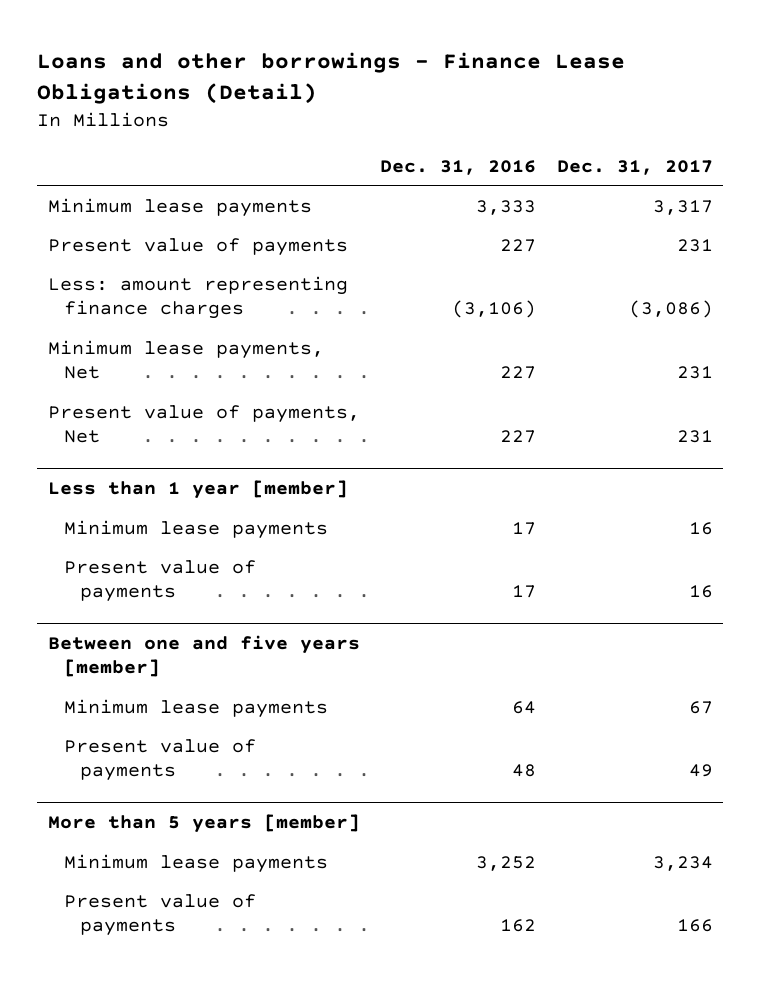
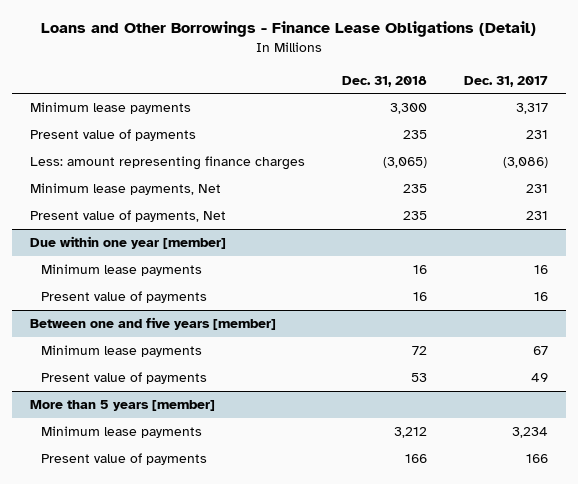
[37,52,626,105] Loans and other borrowings - Finance Lease Obligations (Detail) -> [40,21,536,38] Loans and Other Borrowings - Finance Lease Obligations (Detail)
[380,159,537,175] Dec. 31, 2016 -> none
none -> [341,75,427,87] Dec. 31, 2018
[47,479,348,499] Less than 1 year [member] -> [30,236,227,250] Due within one year [member]

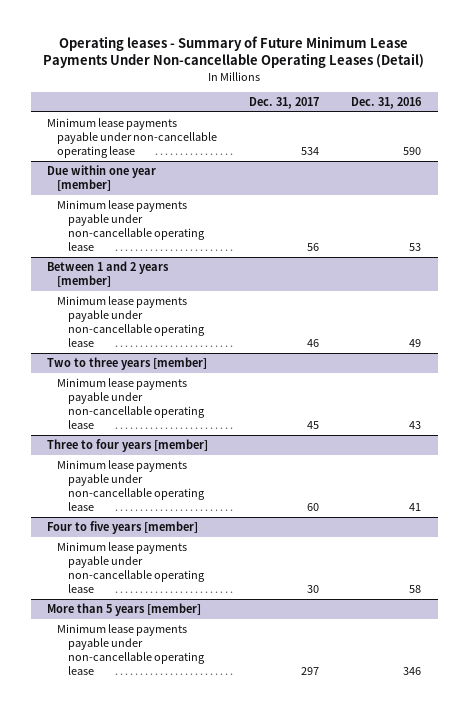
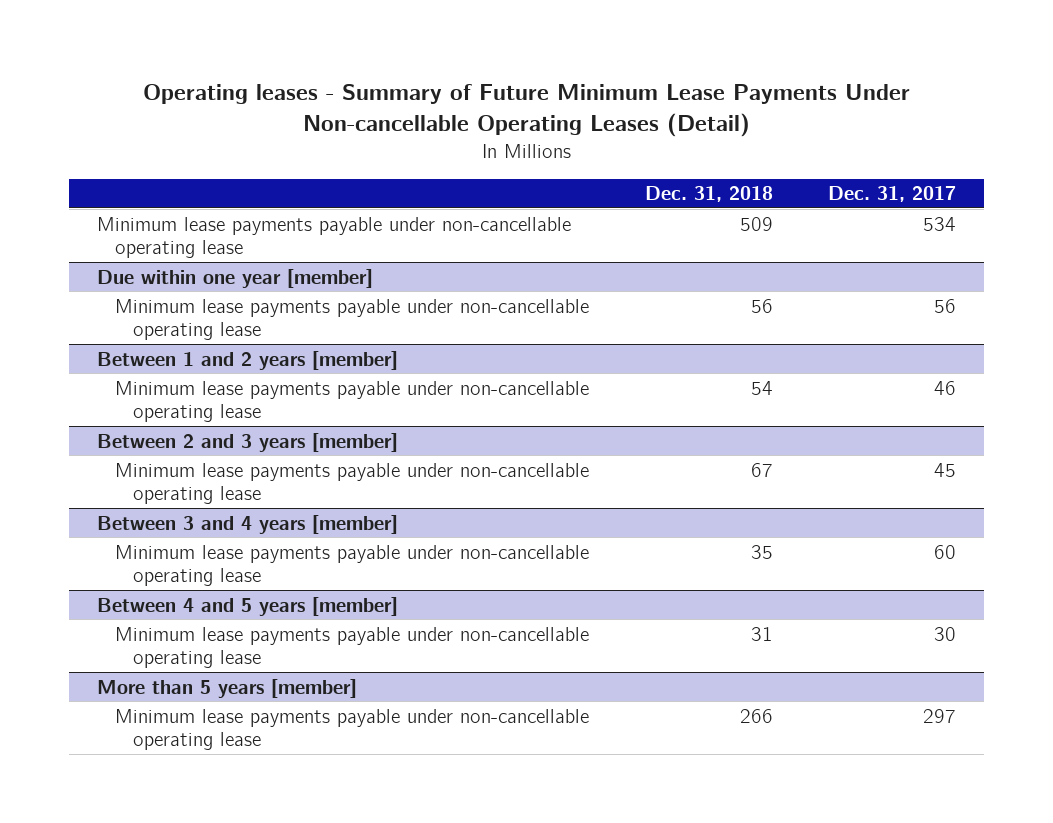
[351,96,423,109] Dec. 31, 2016 -> none
none -> [644,186,773,203] Dec. 31, 2018
[46,356,207,370] Two to three years [member] -> [96,432,398,452] Between 2 and 3 years [member]
[46,438,208,452] Three to four years [member] -> [96,514,398,534] Between 3 and 4 years [member]
[46,520,198,534] Four to five years [member] -> [96,596,398,616] Between 4 and 5 years [member]

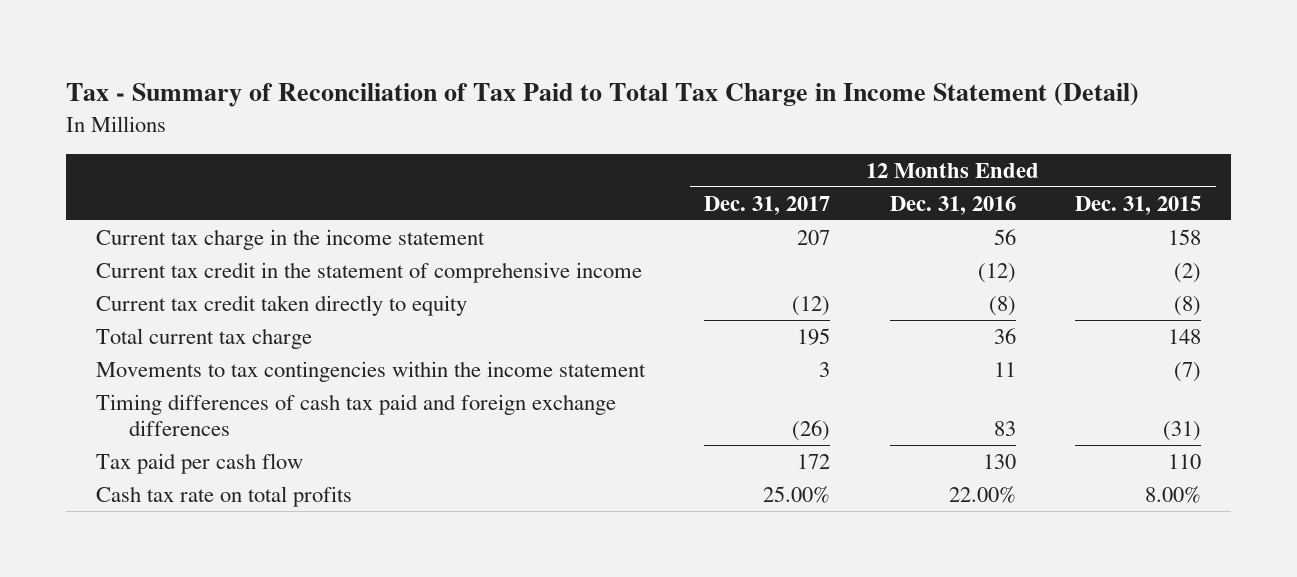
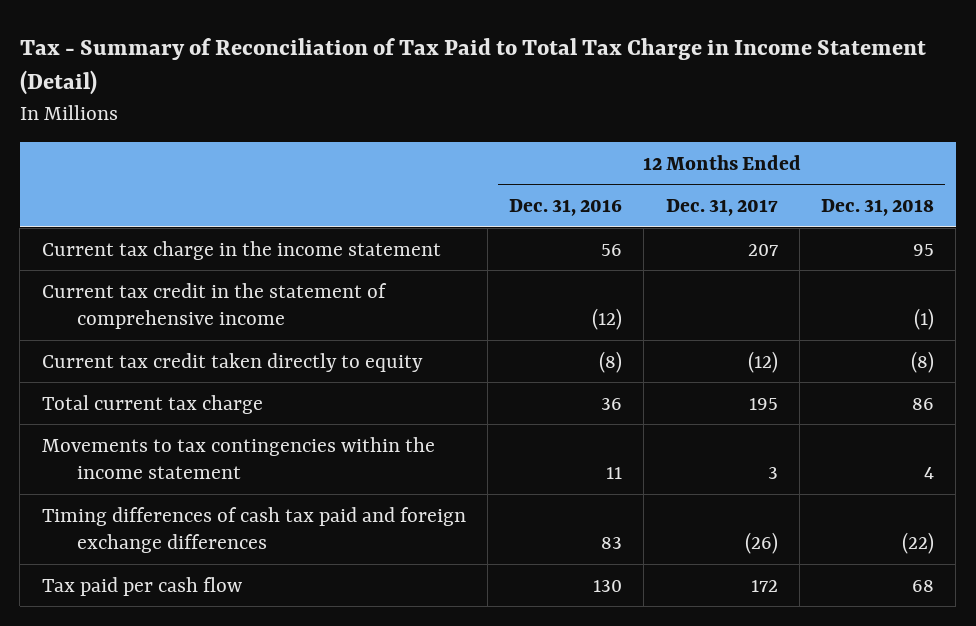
[1074,195,1201,215] Dec. 31, 2015 -> none
none -> [821,199,935,217] Dec. 31, 2018
[96,485,353,507] Cash tax rate on total profits -> none

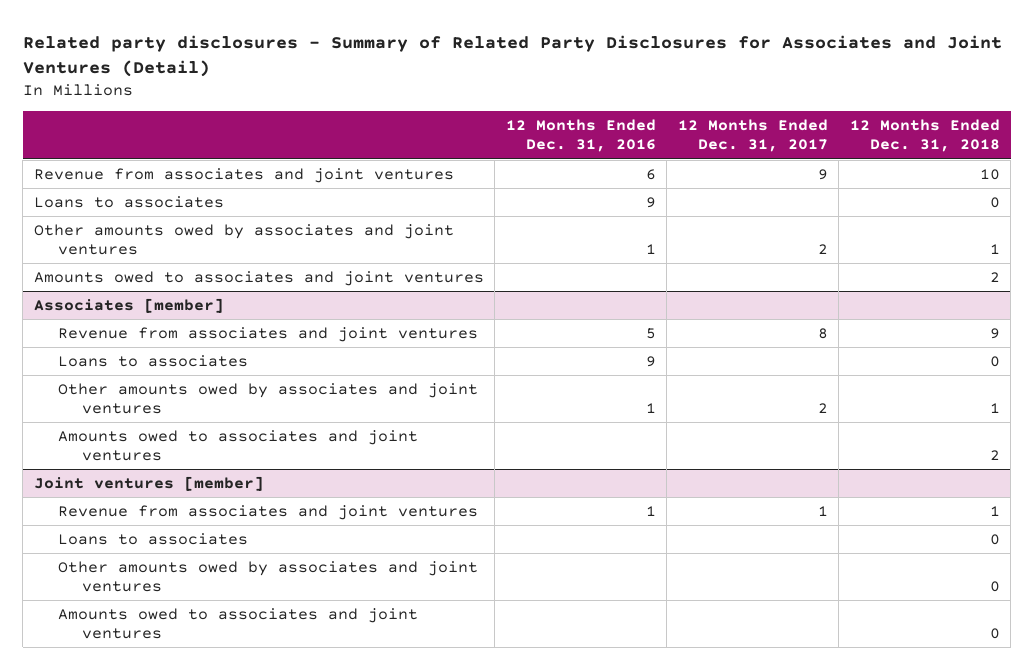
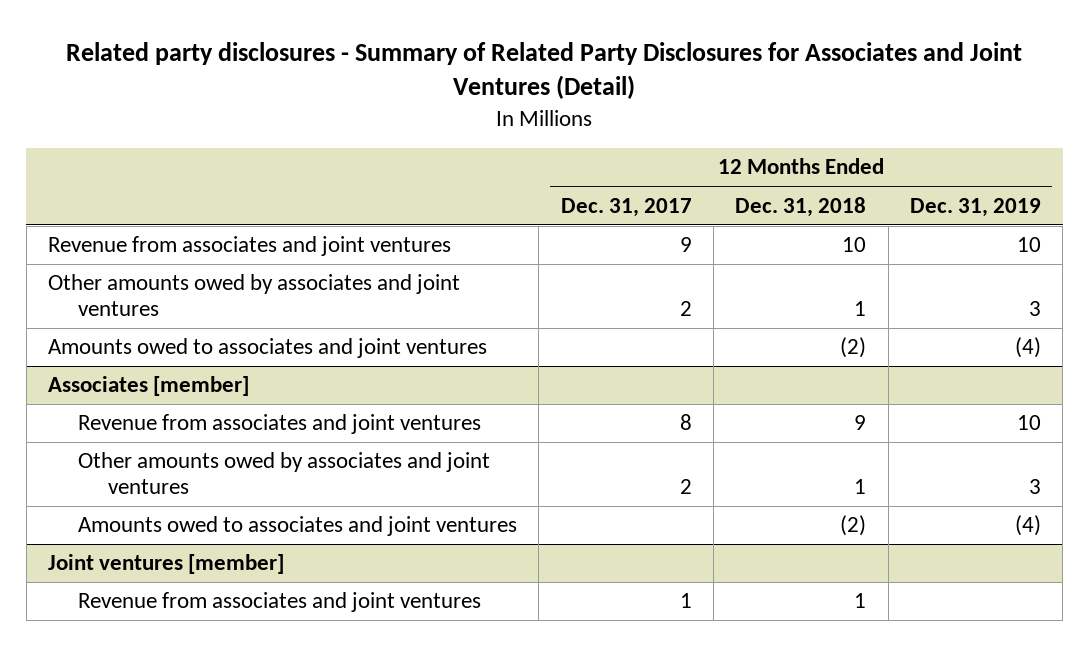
[505,119,656,153] 12 Months Ended Dec. 31, 2016 -> none
none -> [909,197,1041,217] Dec. 31, 2019
[33,195,224,208] Loans to associates -> none
[989,271,1000,282] 2 -> [840,337,867,359] (2)
[57,354,248,367] Loans to associates -> none
[989,449,1000,460] 2 -> [840,515,867,537] (2)
[57,532,248,545] Loans to associates -> none
[57,560,478,592] Other amounts owed by associates and joint ventures -> none
[57,607,418,639] Amounts owed to associates and joint ventures -> none

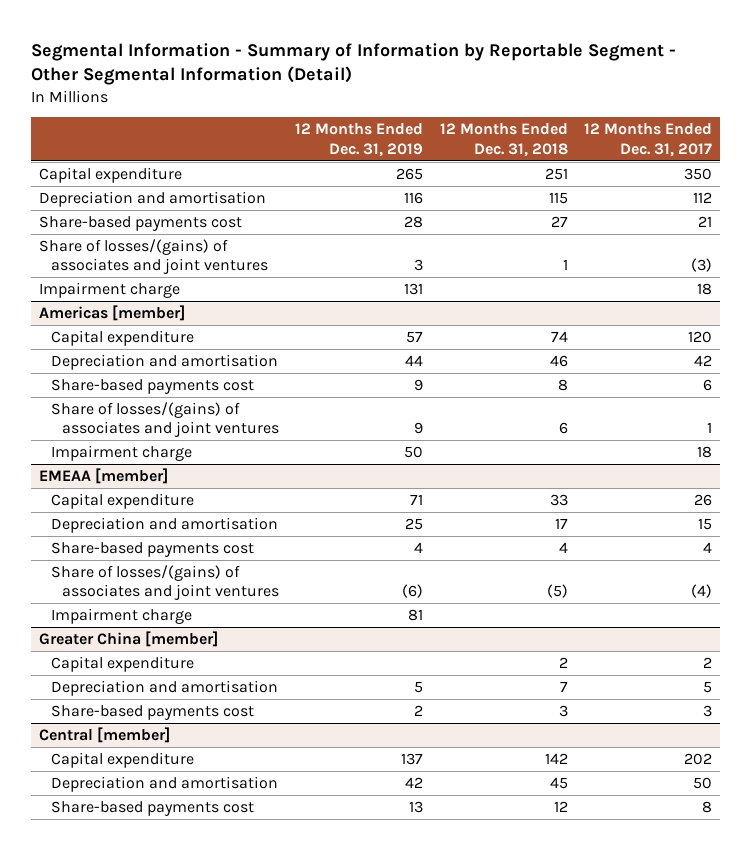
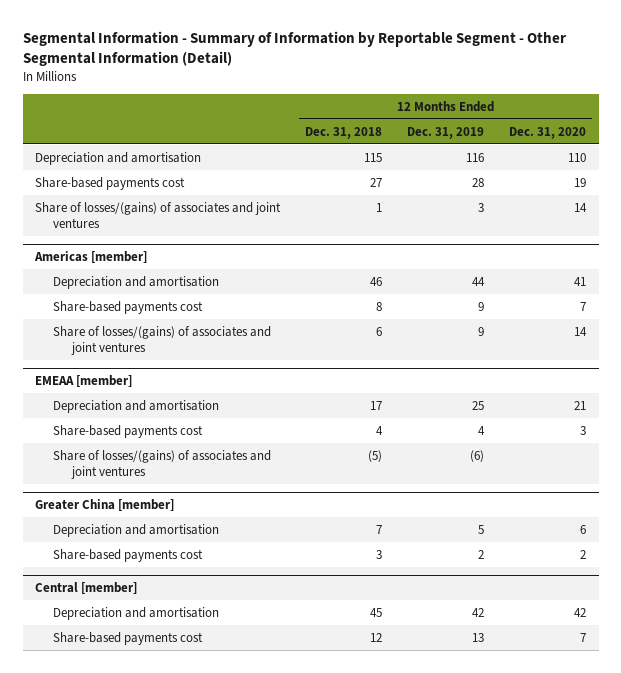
[583,123,712,157] 12 Months Ended Dec. 31, 2017 -> none
none -> [509,126,587,139] Dec. 31, 2020
[39,167,183,184] Capital expenditure -> none
[39,282,181,299] Impairment charge -> none
[50,330,194,347] Capital expenditure -> none
[50,445,192,462] Impairment charge -> none
[50,493,194,510] Capital expenditure -> none
[50,608,192,625] Impairment charge -> none
[50,656,194,673] Capital expenditure -> none
[50,752,194,769] Capital expenditure -> none

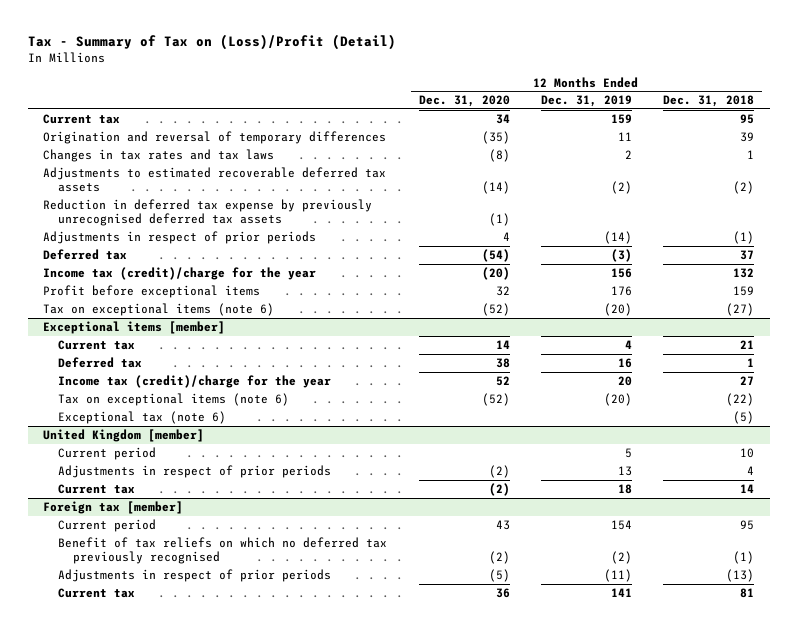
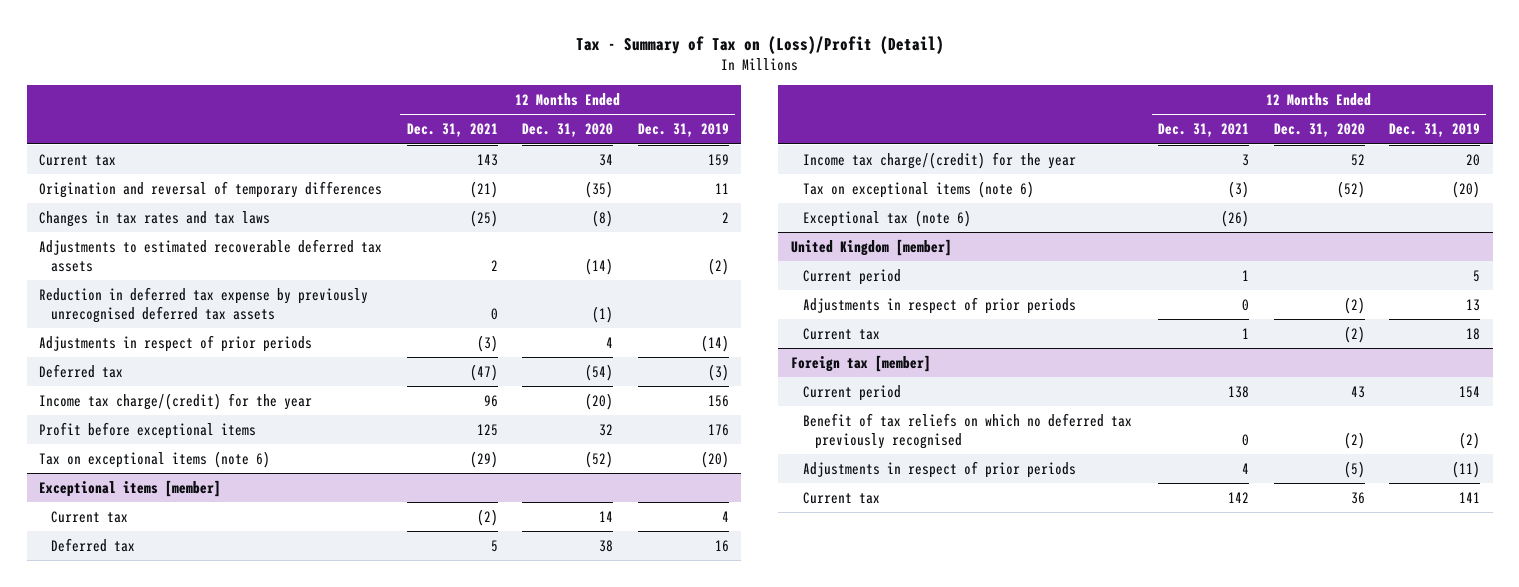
[662,95,754,108] Dec. 31, 2018 -> none
none -> [406,123,498,138] Dec. 31, 2021
[43,266,317,280] Income tax (credit)/charge for the year -> [39,392,313,410] Income tax charge/(credit) for the year
[58,374,332,388] Income tax (credit)/charge for the year -> [802,151,1076,169] Income tax charge/(credit) for the year

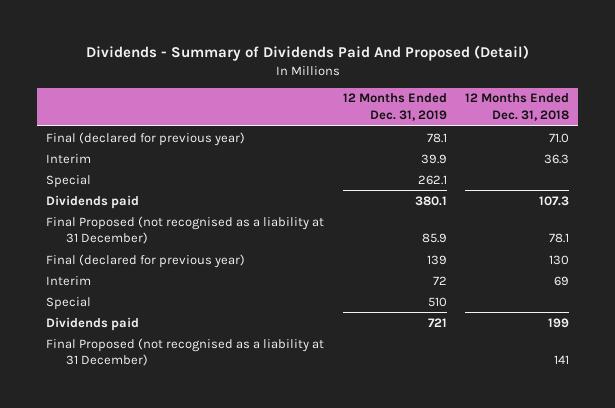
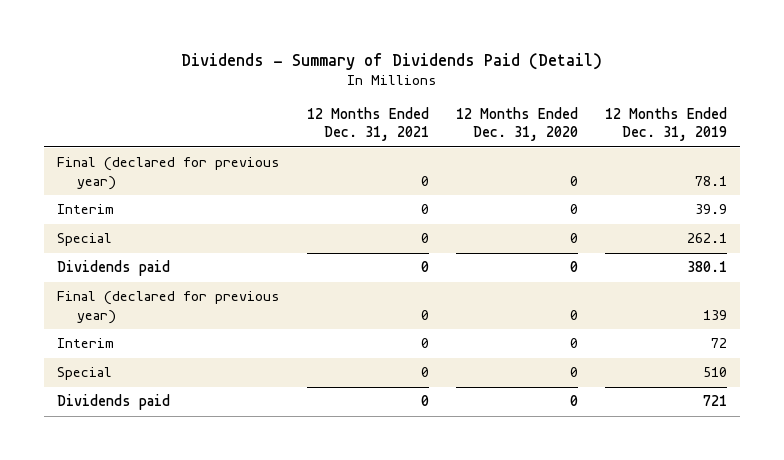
[85,45,529,62] Dividends - Summary of Dividends Paid And Proposed (Detail) -> [180,53,602,71] Dividends - Summary of Dividends Paid (Detail)
[464,93,569,122] 12 Months Ended Dec. 31, 2018 -> none
none -> [306,107,429,142] 12 Months Ended Dec. 31, 2021
none -> [455,107,578,142] 12 Months Ended Dec. 31, 2020
[46,215,325,245] Final Proposed (not recognised as a liability at 31 December) -> none
[46,337,325,367] Final Proposed (not recognised as a liability at 31 December) -> none

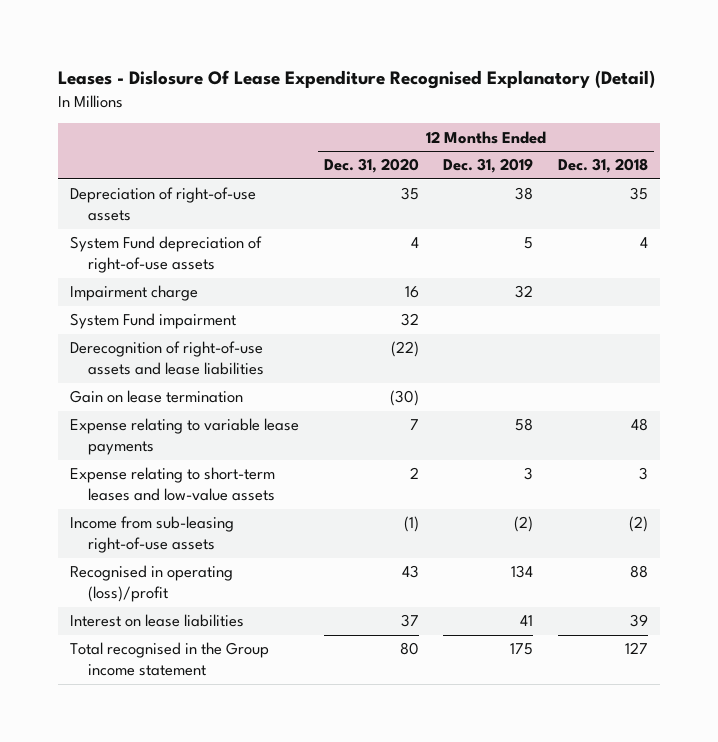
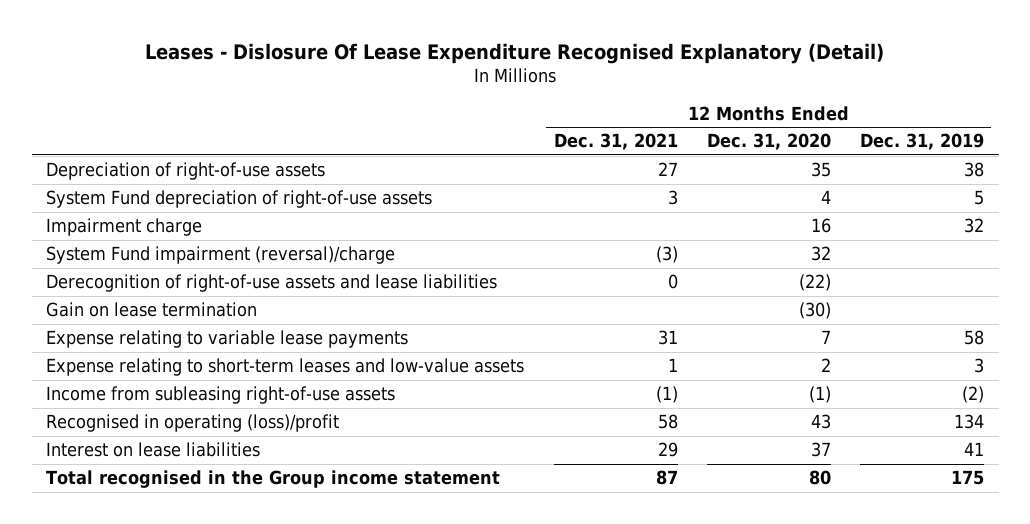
[557,158,648,174] Dec. 31, 2018 -> none
none -> [553,133,678,151] Dec. 31, 2021
[70,313,237,330] System Fund impairment -> [46,246,396,265] System Fund impairment (reversal)/charge
[70,516,235,554] Income from sub-leasing right-of-use assets -> [46,386,396,405] Income from subleasing right-of-use assets

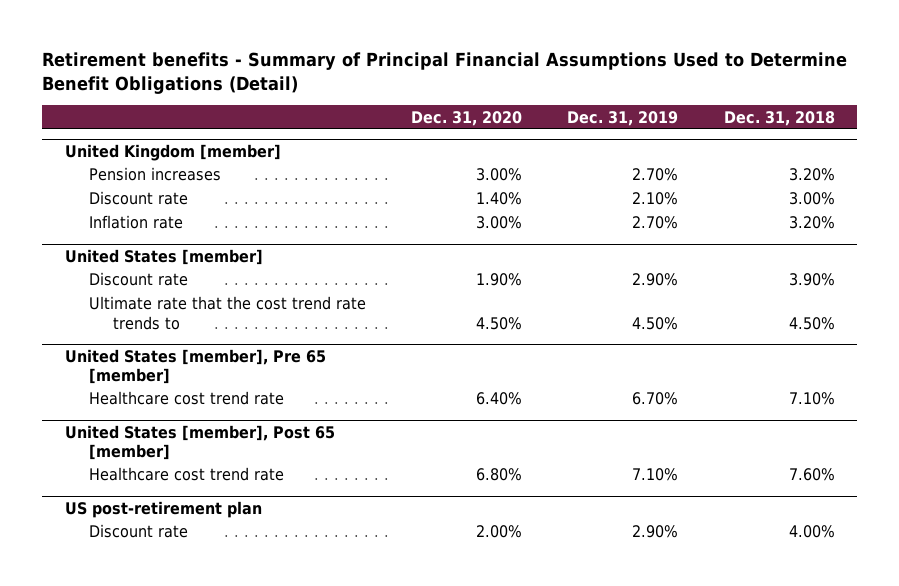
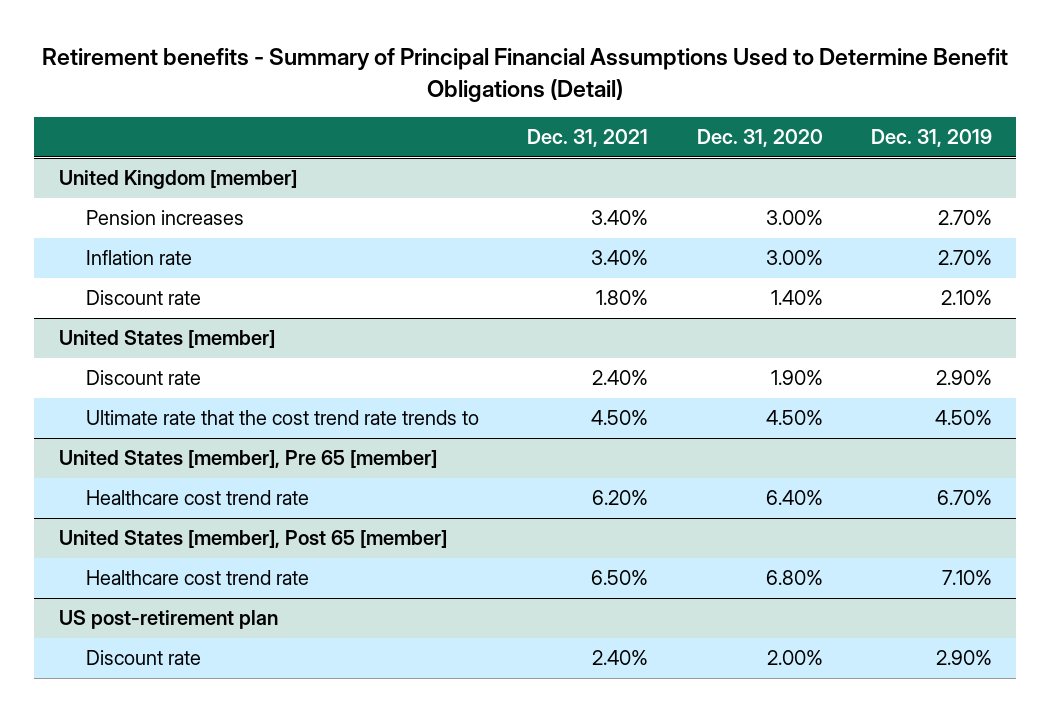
[723,110,835,126] Dec. 31, 2018 -> none
none -> [527,128,649,147] Dec. 31, 2021
[89,191,189,206] Discount rate -> [85,290,201,306] Discount rate

